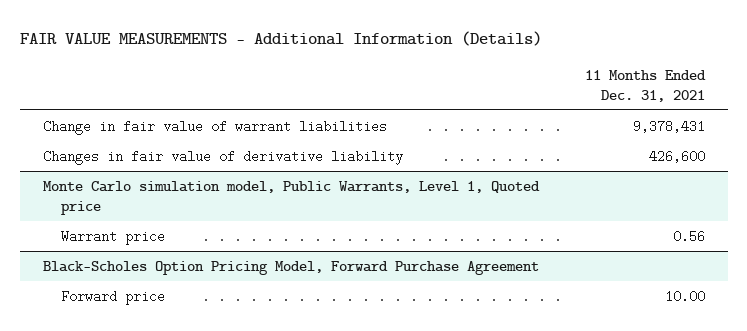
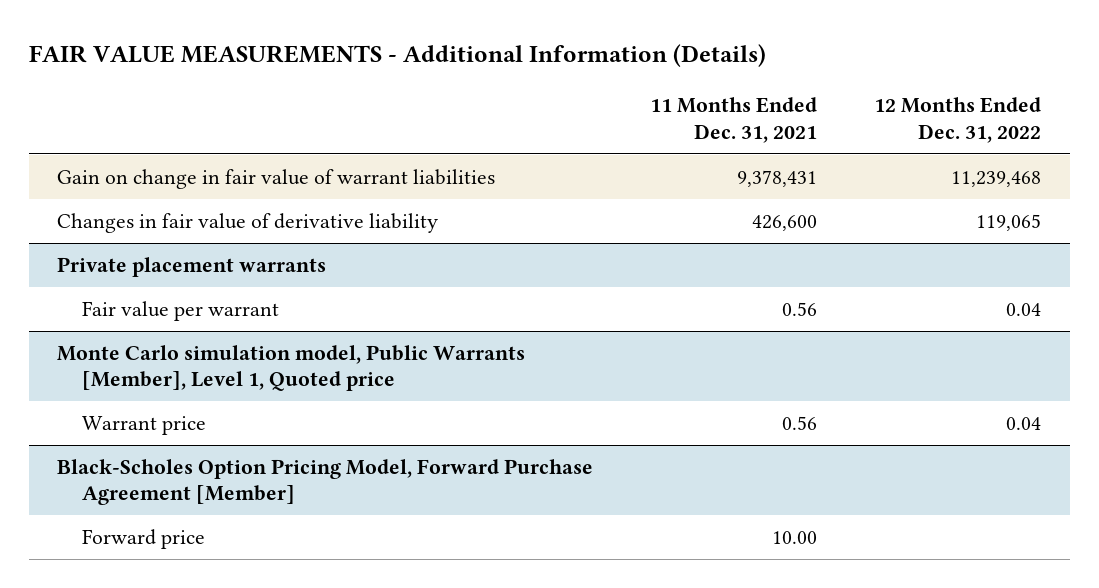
none -> [874,97,1042,144] 12 Months Ended Dec. 31, 2022
[42,119,387,135] Change in fair value of warrant liabilities -> [57,168,496,189] Gain on change in fair value of warrant liabilities
none -> [57,256,327,277] Private placement warrants
none -> [81,300,279,321] Fair value per warrant
[42,180,540,215] Monte Carlo simulation model, Public Warrants, Level 1, Quoted price -> [57,344,526,392] Monte Carlo simulation model, Public Warrants [Member], Level 1, Quoted price
[42,260,539,275] Black-Scholes Option Pricing Model, Forward Purchase Agreement -> [57,458,594,506] Black-Scholes Option Pricing Model, Forward Purchase Agreement [Member]

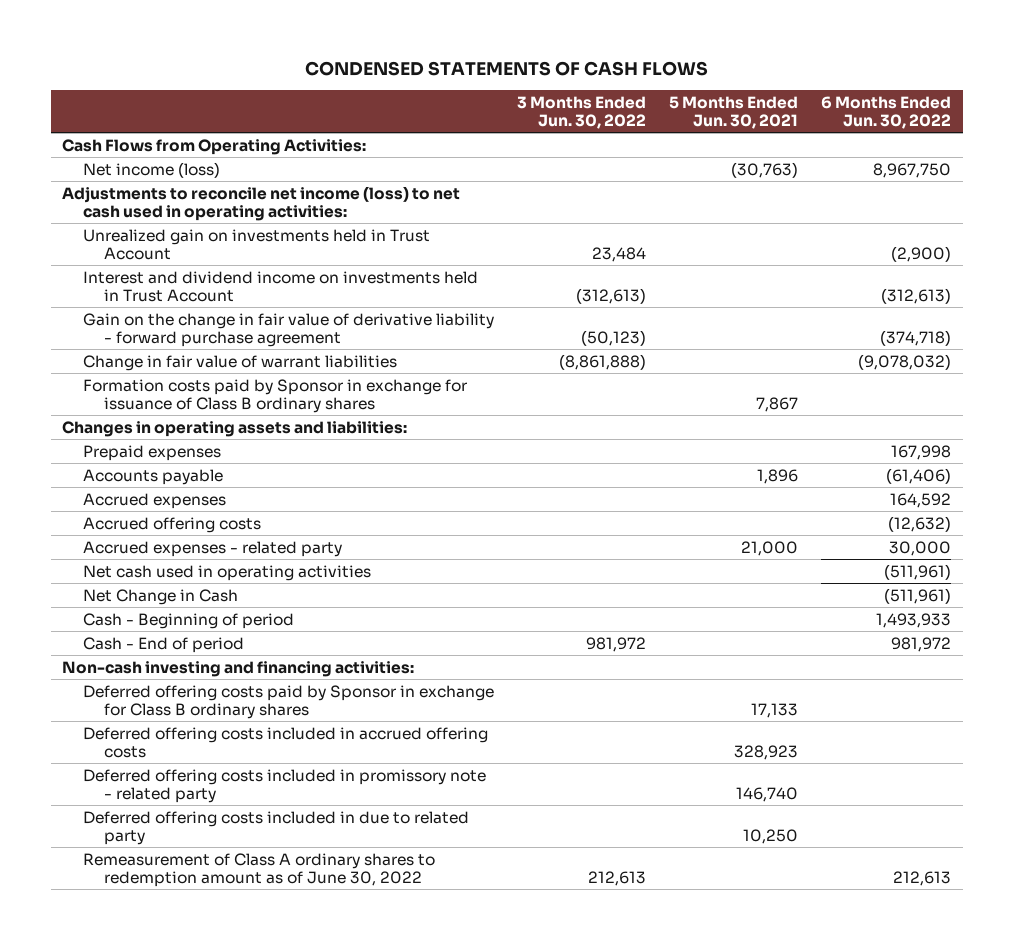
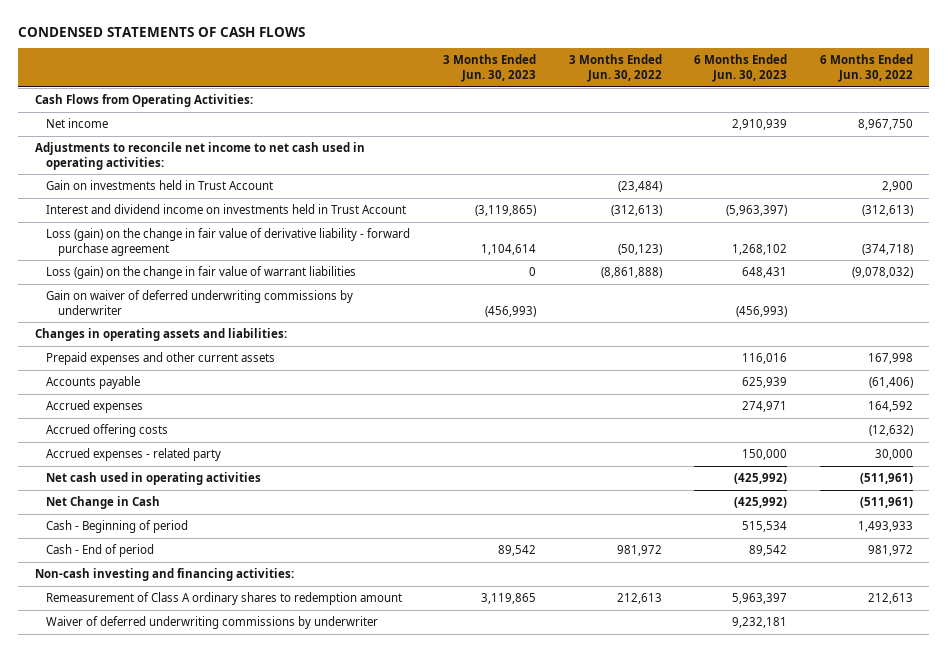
[669,95,799,129] 5 Months Ended Jun. 30, 2021 -> none
none -> [443,54,537,82] 3 Months Ended Jun. 30, 2023
none -> [694,54,788,82] 6 Months Ended Jun. 30, 2023
[83,161,221,178] Net income (loss) -> [46,118,109,129] Net income
[62,185,461,221] Adjustments to reconcile net income (loss) to net cash used in operating activities: -> [34,142,365,170] Adjustments to reconcile net income to net cash used in operating activities:
[83,228,431,260] Unrealized gain on investments held in Trust Account -> [46,180,274,191] Gain on investments held in Trust Account
[592,246,647,262] 23,484 -> [617,181,662,193] (23,484)
[891,245,952,262] (2,900) -> [882,181,914,193] 2,900
[83,378,468,413] Formation costs paid by Sponsor in exchange for issuance of Class B ordinary shares -> none
[83,312,495,347] Gain on the change in fair value of derivative liability - forward purchase agreement -> [46,228,411,256] Loss (gain) on the change in fair value of derivative liability - forward purchase agreement
[83,354,398,371] Change in fair value of warrant liabilities -> [46,266,357,280] Loss (gain) on the change in fair value of warrant liabilities
none -> [46,290,354,315] Gain on waiver of deferred underwriting commissions by underwriter
[83,444,222,461] Prepaid expenses -> [46,352,276,366] Prepaid expenses and other current assets
[83,684,495,719] Deferred offering costs paid by Sponsor in exchange for Class B ordinary shares -> none
[83,726,489,758] Deferred offering costs included in accrued offering costs -> none
[83,768,487,803] Deferred offering costs included in promissory note - related party -> none
[83,810,470,845] Deferred offering costs included in due to related party -> none
[83,852,436,887] Remeasurement of Class A ordinary shares to redemption amount as of June 30, 2022 -> [46,592,403,606] Remeasurement of Class A ordinary shares to redemption amount
none -> [46,616,379,630] Waiver of deferred underwriting commissions by underwriter

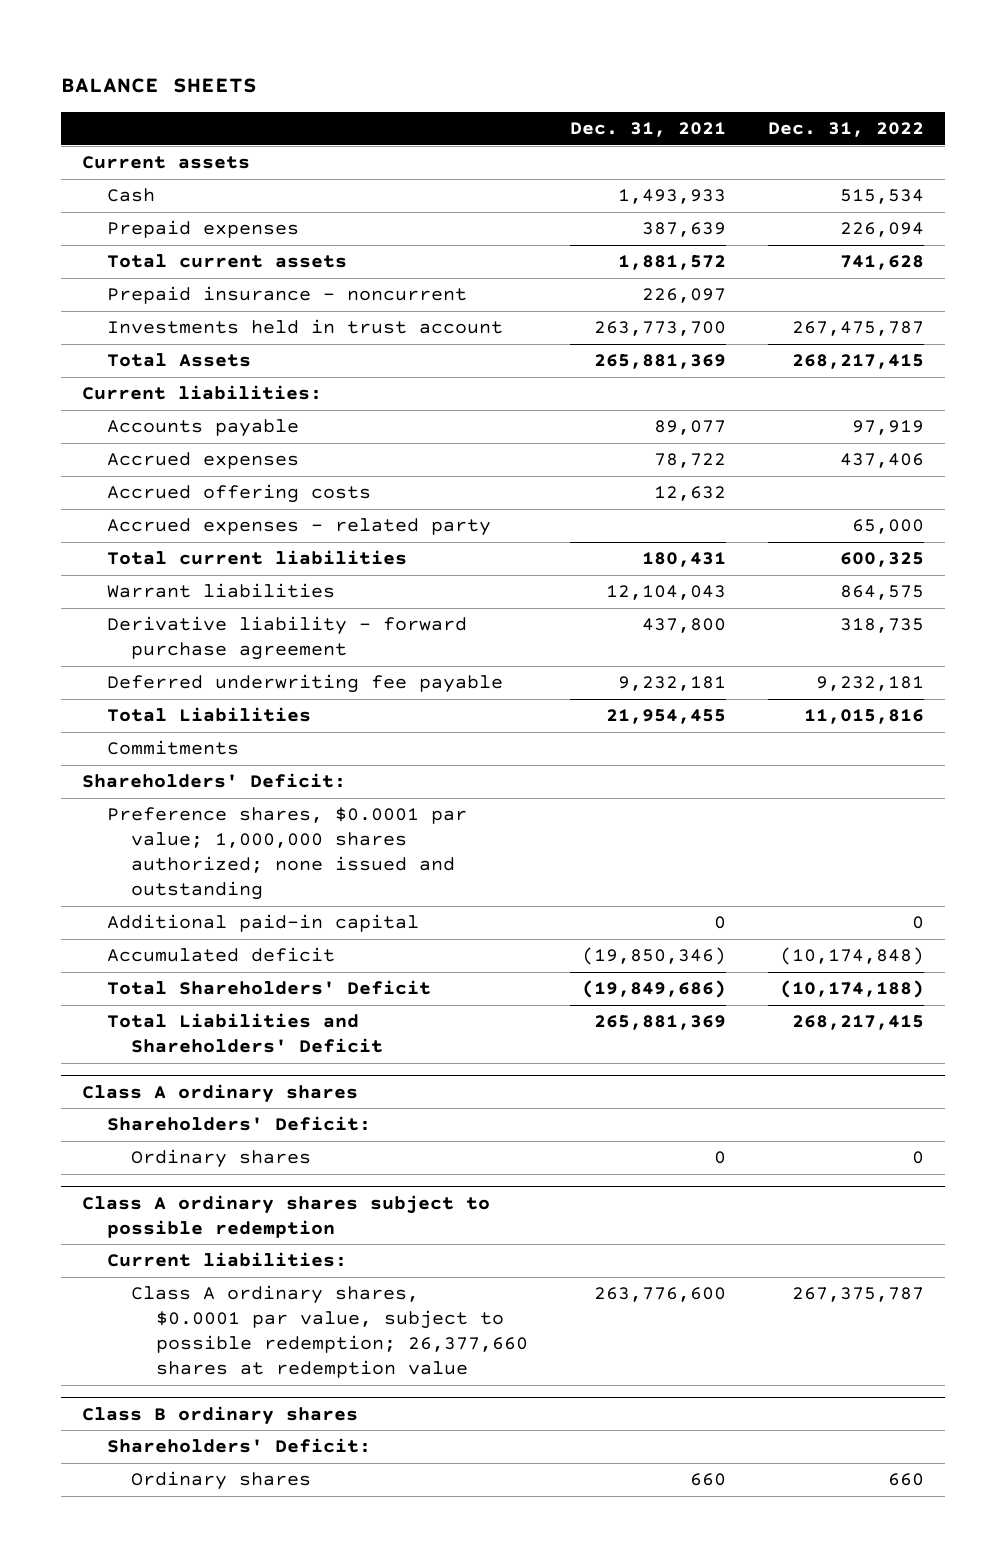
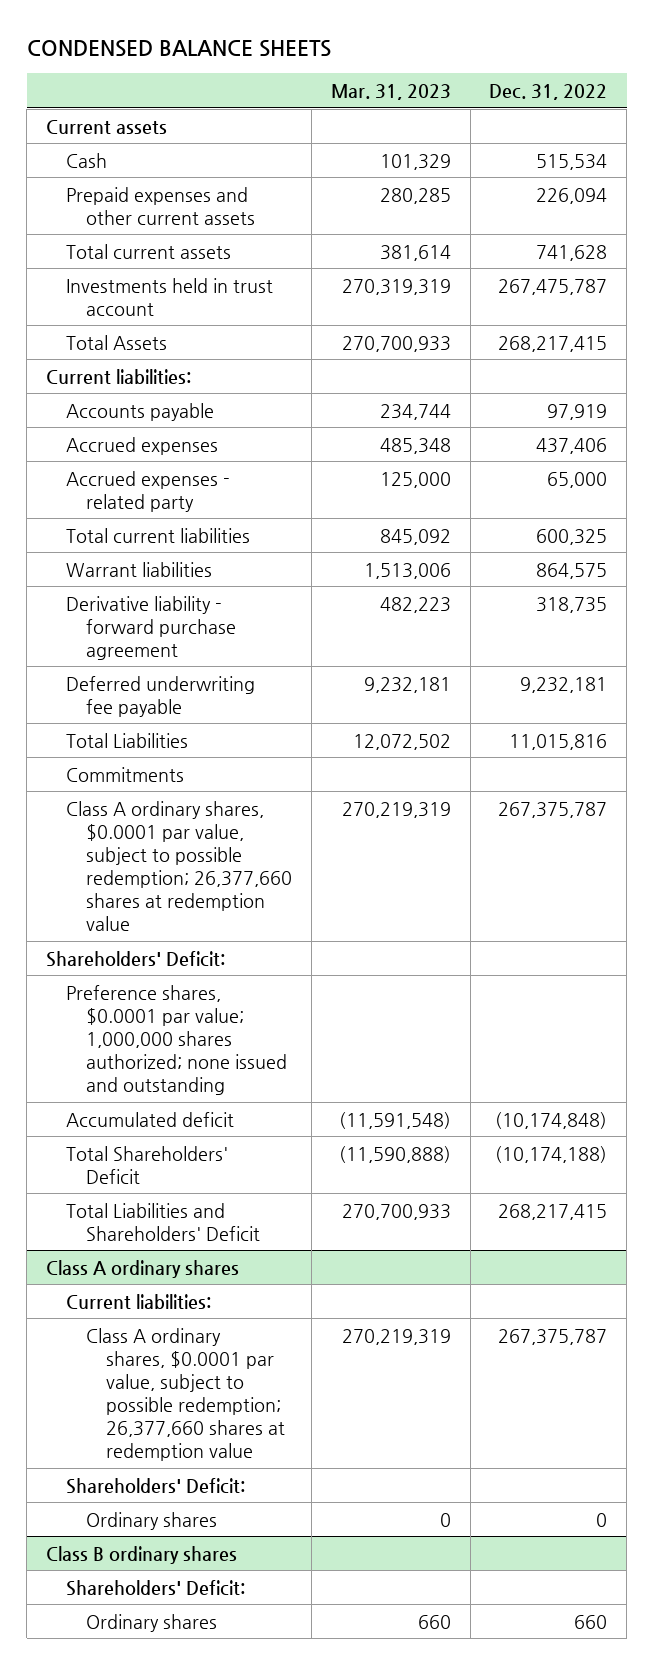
[60,77,257,93] BALANCE SHEETS -> [26,40,331,58] CONDENSED BALANCE SHEETS
[569,122,726,138] Dec. 31, 2021 -> none
none -> [330,83,451,100] Mar. 31, 2023
[106,220,299,239] Prepaid expenses -> [66,186,255,225] Prepaid expenses and other current assets
[106,286,467,305] Prepaid insurance - noncurrent -> none
[106,484,371,504] Accrued offering costs -> none
none -> [66,800,292,931] Class A ordinary shares, $0.0001 par value, subject to possible redemption; 26,377,660 shares at redemption value
[106,914,419,933] Additional paid-in capital -> none
[82,1194,491,1238] Class A ordinary shares subject to possible redemption -> none
[106,1116,371,1132] Shareholders' Deficit: -> [66,1477,246,1494] Shareholders' Deficit:
[131,1149,312,1169] Ordinary shares -> [85,1511,217,1530] Ordinary shares

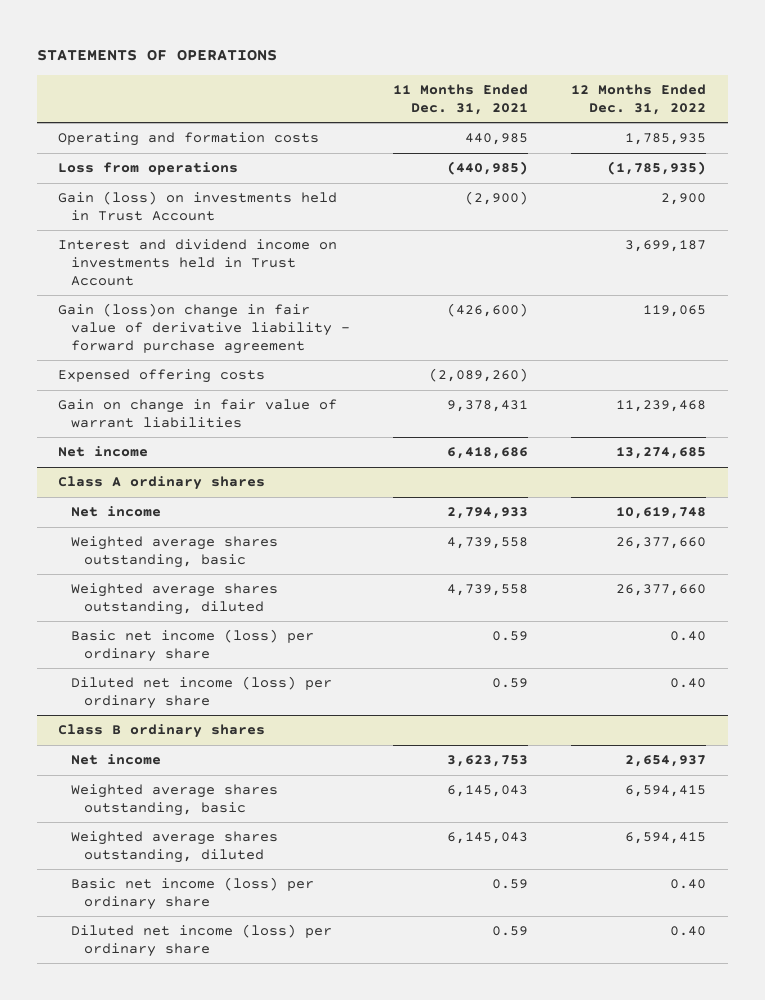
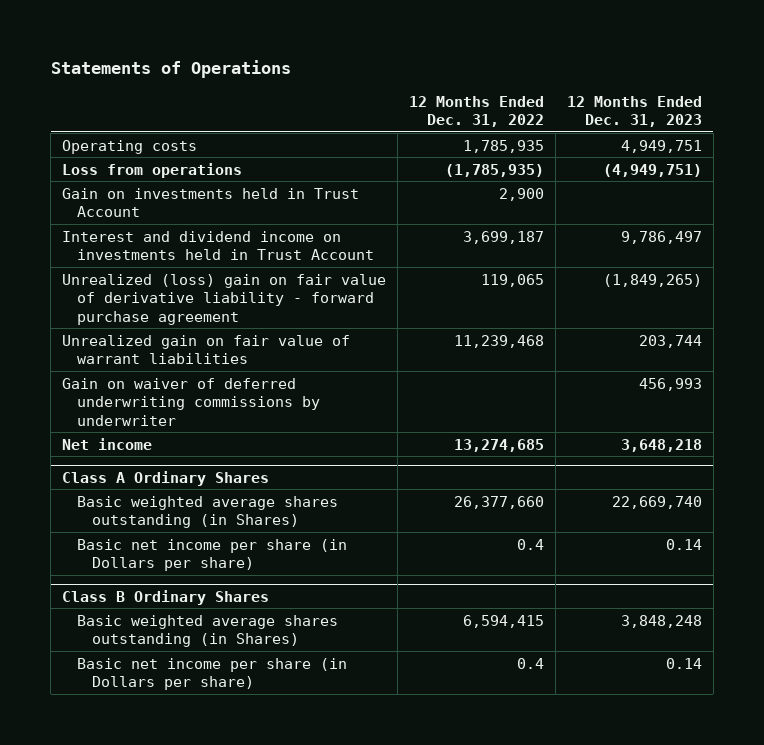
[36,49,277,62] STATEMENTS OF OPERATIONS -> [50,60,291,79] Statements of Operations
[393,84,529,115] 11 Months Ended Dec. 31, 2021 -> none
none -> [567,95,703,128] 12 Months Ended Dec. 31, 2023
[58,132,320,147] Operating and formation costs -> [62,139,198,154] Operating costs
[58,191,338,221] Gain (loss) on investments held in Trust Account -> [62,187,360,218] Gain on investments held in Trust Account
[58,369,266,384] Expensed offering costs -> none
[58,303,351,354] Gain (loss)on change in fair value of derivative liability - forward purchase agreement -> [62,273,387,325] Unrealized (loss) gain on fair value of derivative liability - forward purchase agreement
[58,399,338,428] Gain on change in fair value of warrant liabilities -> [62,334,351,365] Unrealized gain on fair value of warrant liabilities
none -> [62,377,321,426] Gain on waiver of deferred underwriting commissions by underwriter
[71,506,162,518] Net income -> none
[71,583,279,615] Weighted average shares outstanding, diluted -> none
[71,676,333,709] Diluted net income (loss) per ordinary share -> none
[71,754,162,766] Net income -> none
[71,831,279,863] Weighted average shares outstanding, diluted -> none
[71,924,333,957] Diluted net income (loss) per ordinary share -> none
[58,476,266,491] Class A ordinary shares -> [62,470,270,486] Class A Ordinary Shares
[71,536,279,568] Weighted average shares outstanding, basic -> [77,495,339,529] Basic weighted average shares outstanding (in Shares)
[71,629,315,662] Basic net income (loss) per ordinary share -> [77,538,348,572] Basic net income per share (in Dollars per share)
[670,631,707,642] 0.40 -> [517,538,545,550] 0.4
[58,724,266,739] Class B ordinary shares -> [62,589,270,605] Class B Ordinary Shares
[71,784,279,816] Weighted average shares outstanding, basic -> [77,614,339,648] Basic weighted average shares outstanding (in Shares)
[71,877,315,910] Basic net income (loss) per ordinary share -> [77,657,348,691] Basic net income per share (in Dollars per share)
[670,879,707,890] 0.40 -> [517,657,545,669] 0.4

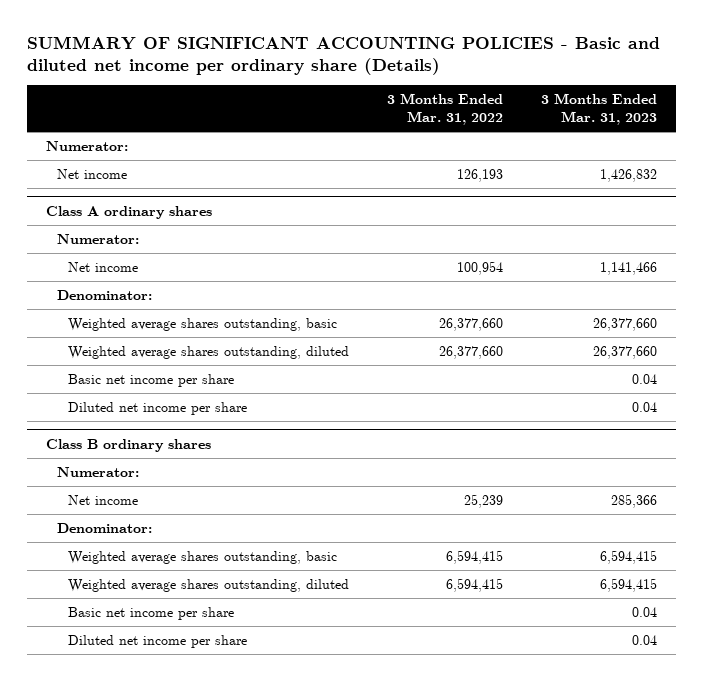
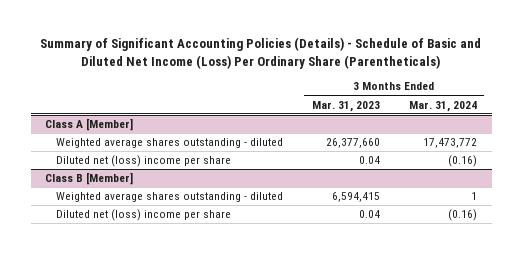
[26,35,660,75] SUMMARY OF SIGNIFICANT ACCOUNTING POLICIES - Basic and diluted net income per ordinary share (Details) -> [40,37,482,69] Summary of Significant Accounting Policies (Details) - Schedule of Basic and Diluted Net Income (Loss) Per Ordinary Share (Parentheticals)
[386,93,503,125] 3 Months Ended Mar. 31, 2022 -> none
none -> [408,100,477,112] Mar. 31, 2024
[45,141,128,152] Numerator: -> none
[56,169,127,180] Net income -> none
[56,234,139,245] Numerator: -> none
[67,262,138,273] Net income -> none
[56,290,152,301] Denominator: -> none
[67,318,337,332] Weighted average shares outstanding, basic -> none
[67,374,234,388] Basic net income per share -> none
[56,467,139,478] Numerator: -> none
[67,495,138,506] Net income -> none
[56,523,152,534] Denominator: -> none
[67,551,337,565] Weighted average shares outstanding, basic -> none
[67,607,234,621] Basic net income per share -> none
[45,205,212,219] Class A ordinary shares -> [45,118,134,132] Class A [Member]
[67,346,349,360] Weighted average shares outstanding, diluted -> [55,138,283,149] Weighted average shares outstanding - diluted
[67,402,247,416] Diluted net income per share -> [55,155,231,168] Diluted net (loss) income per share
[45,438,211,452] Class B ordinary shares -> [45,172,134,186] Class B [Member]
[67,579,349,593] Weighted average shares outstanding, diluted -> [55,192,283,203] Weighted average shares outstanding - diluted
[67,635,247,649] Diluted net income per share -> [55,209,231,222] Diluted net (loss) income per share

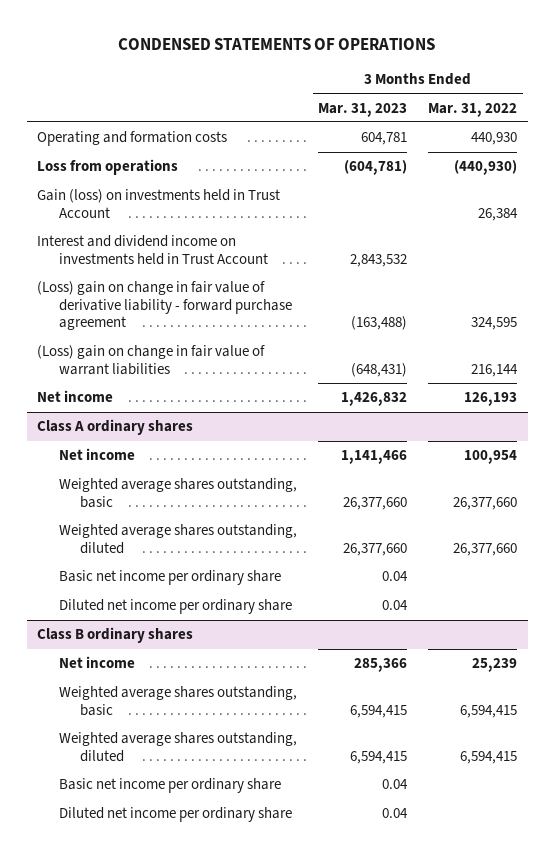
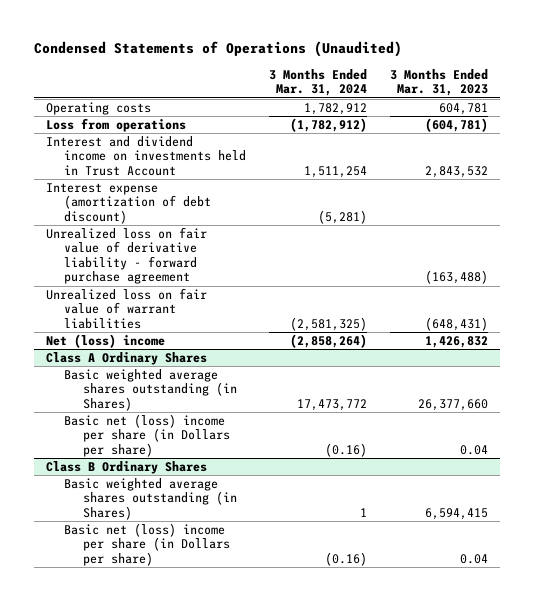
[118,37,436,50] CONDENSED STATEMENTS OF OPERATIONS -> [34,41,403,58] Condensed Statements of Operations (Unaudited)
[428,102,518,117] Mar. 31, 2022 -> none
none -> [269,68,368,97] 3 Months Ended Mar. 31, 2024
[37,131,228,147] Operating and formation costs -> [45,102,151,116] Operating costs
[37,189,281,218] Gain (loss) on investments held in Trust Account -> none
[58,448,135,461] Net income -> none
[58,524,297,554] Weighted average shares outstanding, diluted -> none
[58,599,292,615] Diluted net income per ordinary share -> none
[58,656,135,669] Net income -> none
[58,732,297,762] Weighted average shares outstanding, diluted -> none
[58,807,292,823] Diluted net income per ordinary share -> none
none -> [45,183,212,224] Interest expense (amortization of debt discount)
[37,281,292,331] (Loss) gain on change in fair value of derivative liability - forward purchase agreement -> [45,227,207,285] Unrealized loss on fair value of derivative liability - forward purchase agreement
[37,345,266,375] (Loss) gain on change in fair value of warrant liabilities -> [45,288,207,329] Unrealized loss on fair value of warrant liabilities
[37,390,114,403] Net income -> [45,334,165,349] Net (loss) income
[37,419,194,436] Class A ordinary shares -> [45,352,207,366] Class A Ordinary Shares
[58,478,297,508] Weighted average shares outstanding, basic -> [64,369,238,411] Basic weighted average shares outstanding (in Shares)
[58,570,281,586] Basic net income per ordinary share -> [64,414,231,457] Basic net (loss) income per share (in Dollars per share)
[37,627,194,644] Class B ordinary shares -> [45,461,207,475] Class B Ordinary Shares
[58,686,297,716] Weighted average shares outstanding, basic -> [64,478,238,520] Basic weighted average shares outstanding (in Shares)
[58,778,281,794] Basic net income per ordinary share -> [64,523,231,566] Basic net (loss) income per share (in Dollars per share)

